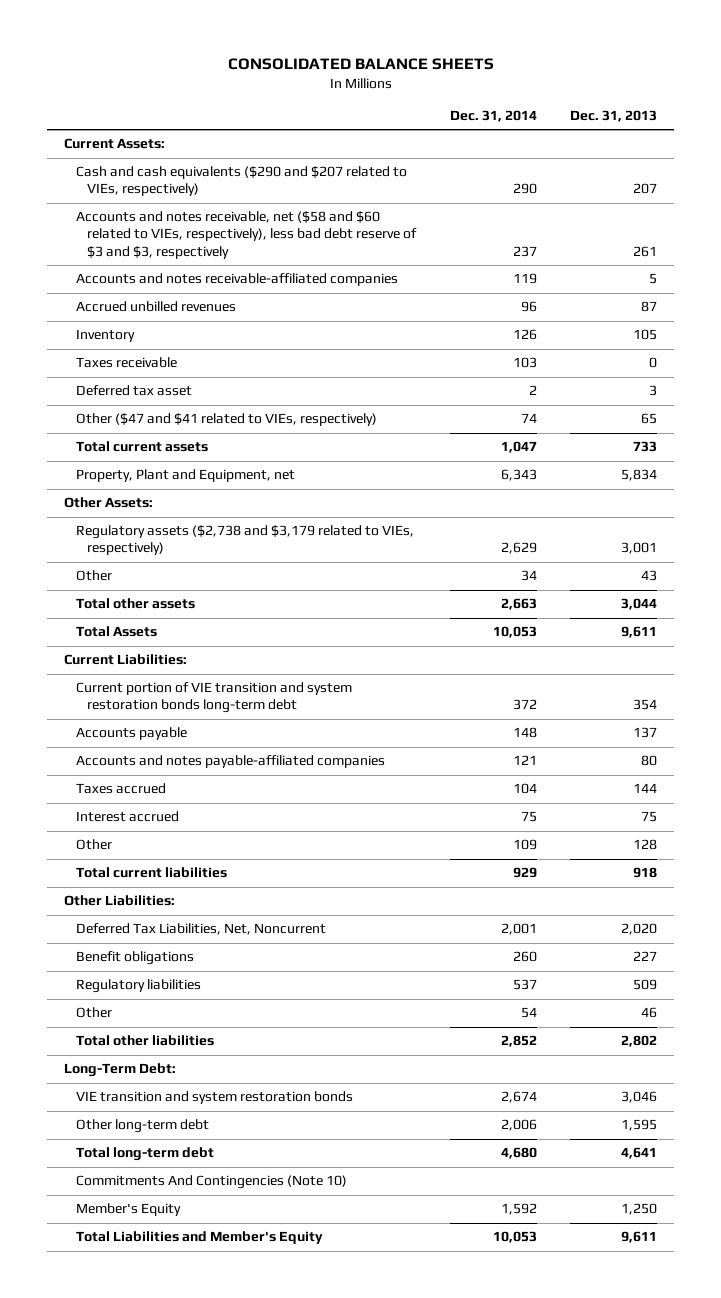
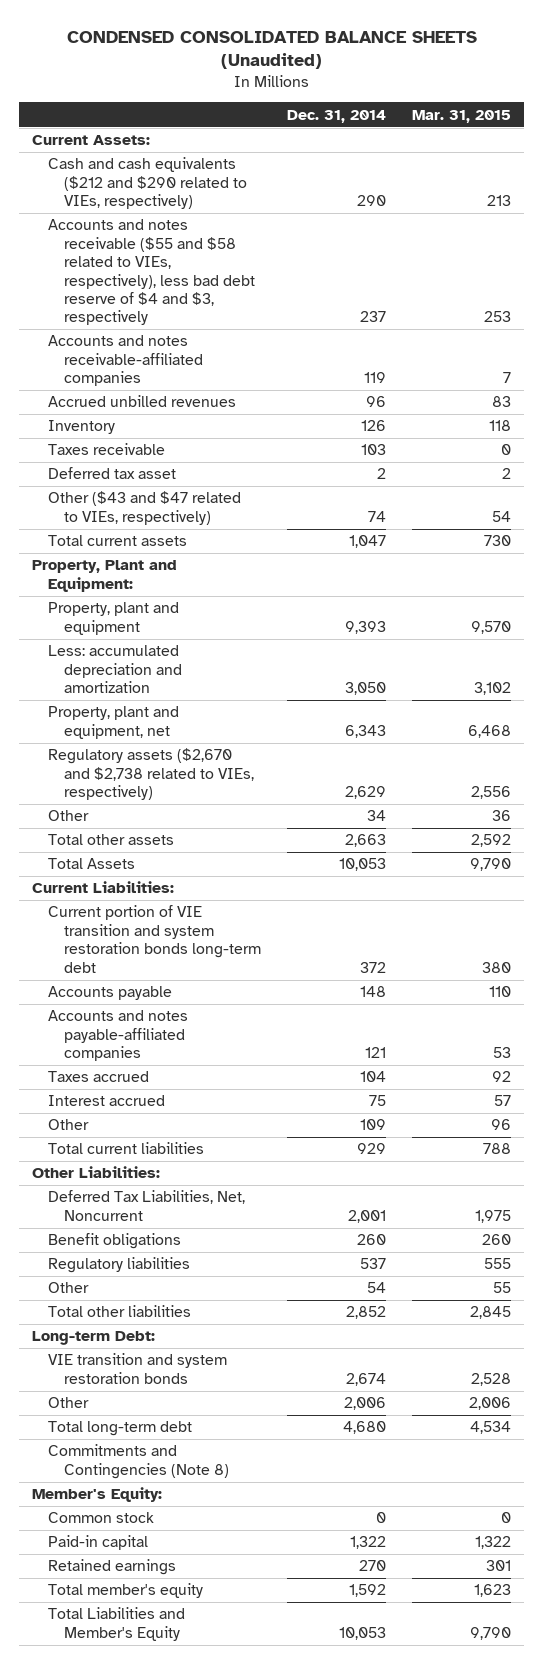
[227,57,494,70] CONSOLIDATED BALANCE SHEETS -> [66,30,477,70] CONDENSED CONSOLIDATED BALANCE SHEETS (Unaudited)
[570,109,658,122] Dec. 31, 2013 -> none
none -> [412,109,512,123] Mar. 31, 2015
[75,166,407,197] Cash and cash equivalents ($290 and $207 related to VIEs, respectively) -> [47,157,247,210] Cash and cash equivalents ($212 and $290 related to VIEs, respectively)
[75,211,417,259] Accounts and notes receivable, net ($58 and $60 related to VIEs, respectively), less bad debt reserve of $3 and $3, respectively -> [47,219,255,326] Accounts and notes receivable ($55 and $58 related to VIEs, respectively), less bad debt reserve of $4 and $3, respectively
[75,413,377,427] Other ($47 and $41 related to VIEs, respectively) -> [47,491,241,525] Other ($43 and $47 related to VIEs, respectively)
[64,497,154,509] Other Assets: -> none
none -> [31,560,177,592] Property, Plant and Equipment:
none -> [47,602,179,635] Property, plant and equipment
none -> [47,645,182,694] Less: accumulated depreciation and amortization
[75,469,295,483] Property, Plant and Equipment, net -> [47,706,179,739] Property, plant and equipment, net
[75,525,414,556] Regulatory assets ($2,738 and $3,179 related to VIEs, respectively) -> [47,748,254,801] Regulatory assets ($2,670 and $2,738 related to VIEs, respectively)
[64,1063,177,1078] Long-Term Debt: -> [31,1331,155,1346] Long-term Debt:
[75,1119,209,1134] Other long-term debt -> [47,1397,89,1409] Other
[75,1175,347,1190] Commitments And Contingencies (Note 10) -> [47,1444,229,1479] Commitments and Contingencies (Note 8)
none -> [31,1487,162,1503] Member's Equity:
none -> [47,1512,154,1524] Common stock
none -> [47,1535,148,1551] Paid-in capital
none -> [47,1559,176,1576] Retained earnings
[75,1203,181,1217] Member's Equity -> [47,1583,203,1599] Total member's equity

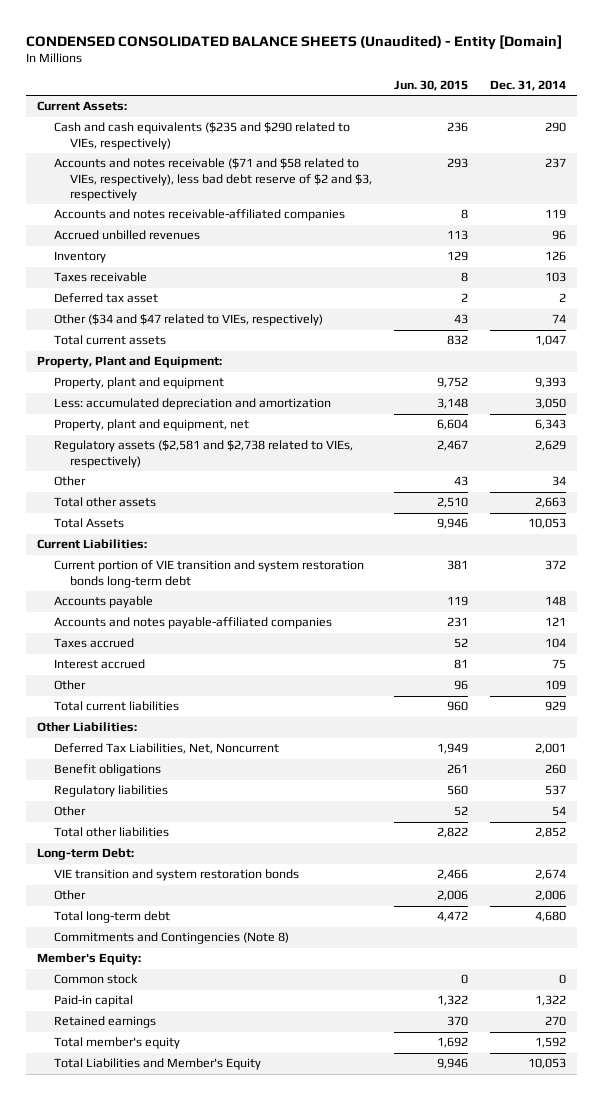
[66,30,477,70] CONDENSED CONSOLIDATED BALANCE SHEETS (Unaudited) -> [26,34,563,50] CONDENSED CONSOLIDATED BALANCE SHEETS (Unaudited) - Entity [Domain]
[412,109,512,123] Mar. 31, 2015 -> none
none -> [393,80,468,92] Jun. 30, 2015
[47,157,247,210] Cash and cash equivalents ($212 and $290 related to VIEs, respectively) -> [53,122,350,150] Cash and cash equivalents ($235 and $290 related to VIEs, respectively)
[47,219,255,326] Accounts and notes receivable ($55 and $58 related to VIEs, respectively), less bad debt reserve of $4 and $3, respectively -> [53,158,372,201] Accounts and notes receivable ($71 and $58 related to VIEs, respectively), less bad debt reserve of $2 and $3, respectively
[47,491,241,525] Other ($43 and $47 related to VIEs, respectively) -> [53,314,323,327] Other ($34 and $47 related to VIEs, respectively)
[47,748,254,801] Regulatory assets ($2,670 and $2,738 related to VIEs, respectively) -> [53,440,353,468] Regulatory assets ($2,581 and $2,738 related to VIEs, respectively)

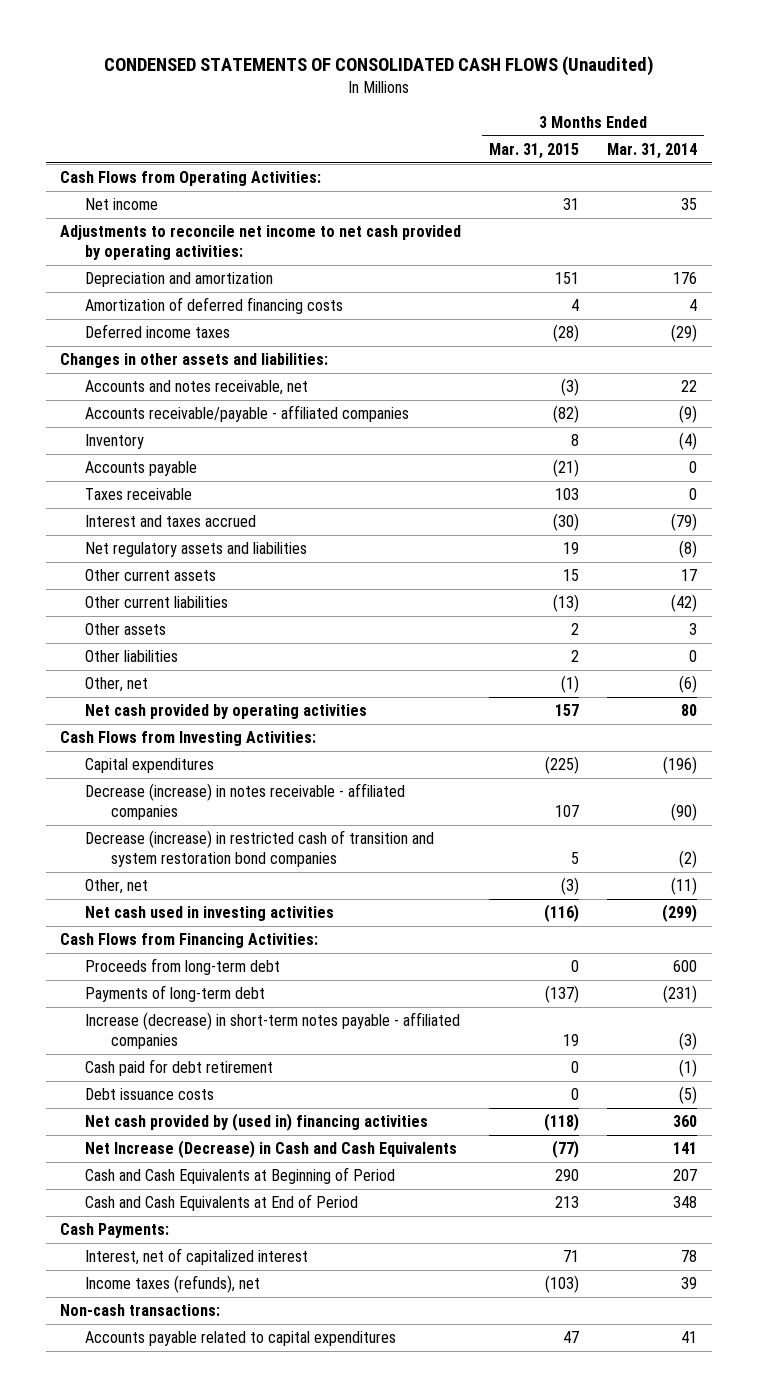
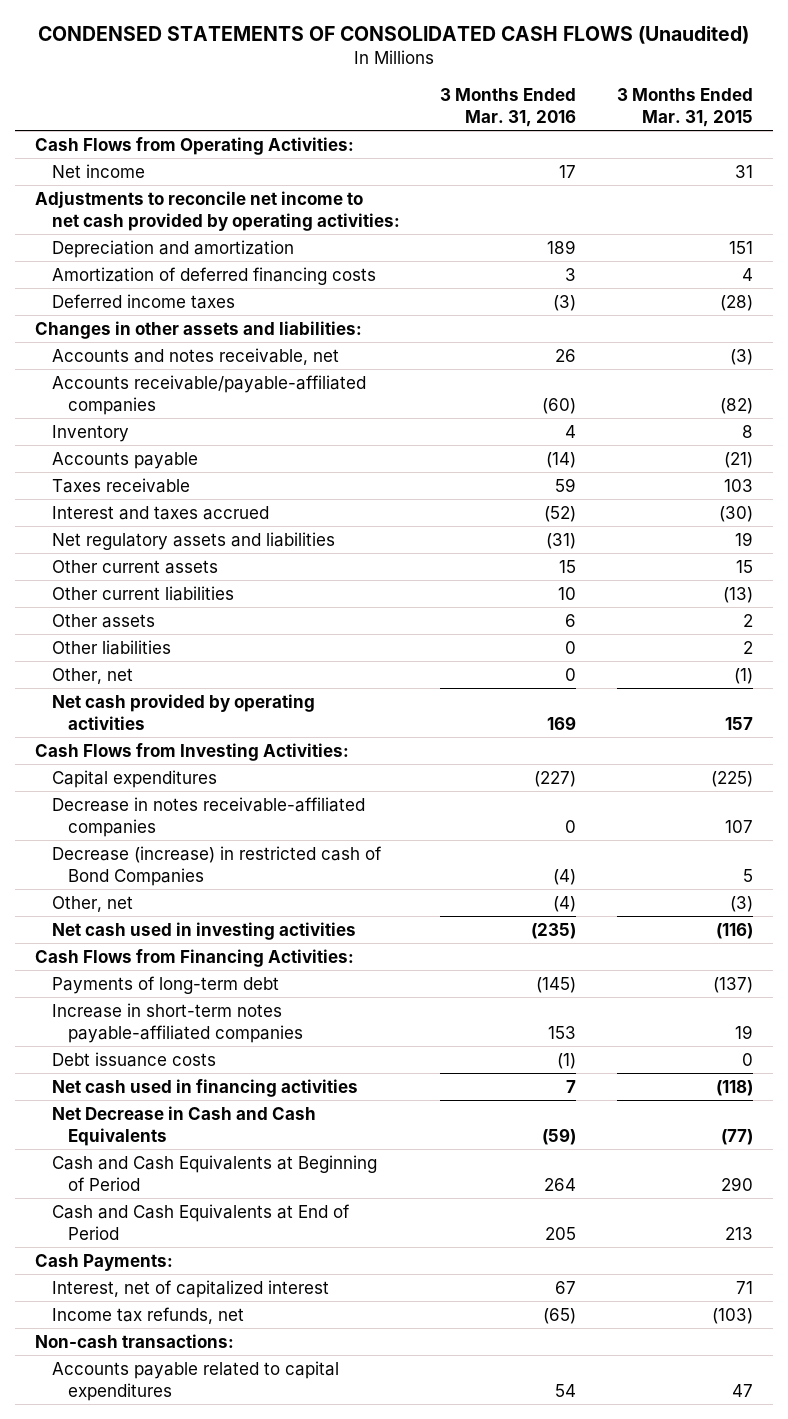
[607,142,698,159] Mar. 31, 2014 -> none
none -> [440,88,577,128] 3 Months Ended Mar. 31, 2016
[85,405,410,423] Accounts receivable/payable - affiliated companies -> [51,374,366,415] Accounts receivable/payable-affiliated companies
[85,783,406,821] Decrease (increase) in notes receivable - affiliated companies -> [51,796,365,837] Decrease in notes receivable-affiliated companies
[85,830,435,868] Decrease (increase) in restricted cash of transition and system restoration bond companies -> [51,845,382,886] Decrease (increase) in restricted cash of Bond Companies
[85,958,281,976] Proceeds from long-term debt -> none
[85,1059,274,1077] Cash paid for debt retirement -> none
[85,1012,461,1050] Increase (decrease) in short-term notes payable - affiliated companies -> [51,1002,304,1043] Increase in short-term notes payable-affiliated companies
[85,1113,429,1132] Net cash provided by (used in) financing activities -> [51,1078,358,1097] Net cash used in financing activities
[85,1140,458,1159] Net Increase (Decrease) in Cash and Cash Equivalents -> [51,1105,316,1146] Net Decrease in Cash and Cash Equivalents
[85,1275,261,1294] Income taxes (refunds), net -> [51,1306,244,1324] Income tax refunds, net

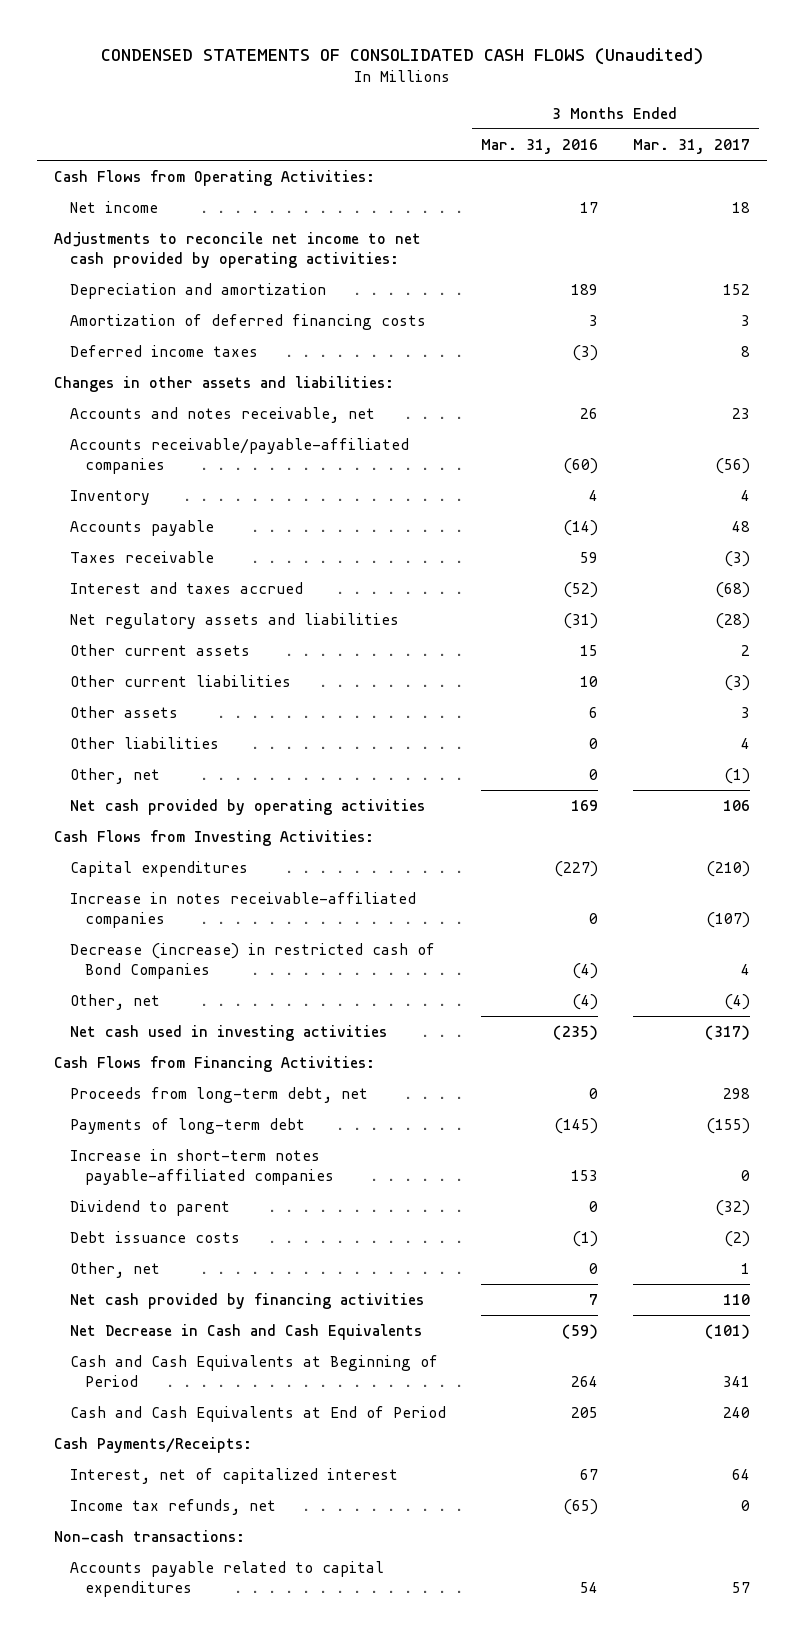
[617,88,754,128] 3 Months Ended Mar. 31, 2015 -> none
none -> [632,138,750,154] Mar. 31, 2017
[51,796,365,837] Decrease in notes receivable-affiliated companies -> [69,892,416,929] Increase in notes receivable-affiliated companies
none -> [69,1087,368,1104] Proceeds from long-term debt, net
none -> [69,1200,230,1217] Dividend to parent
none -> [69,1262,160,1279] Other, net
[51,1078,358,1097] Net cash used in financing activities -> [69,1293,424,1310] Net cash provided by financing activities
[34,1253,173,1271] Cash Payments: -> [54,1437,253,1454] Cash Payments/Receipts:

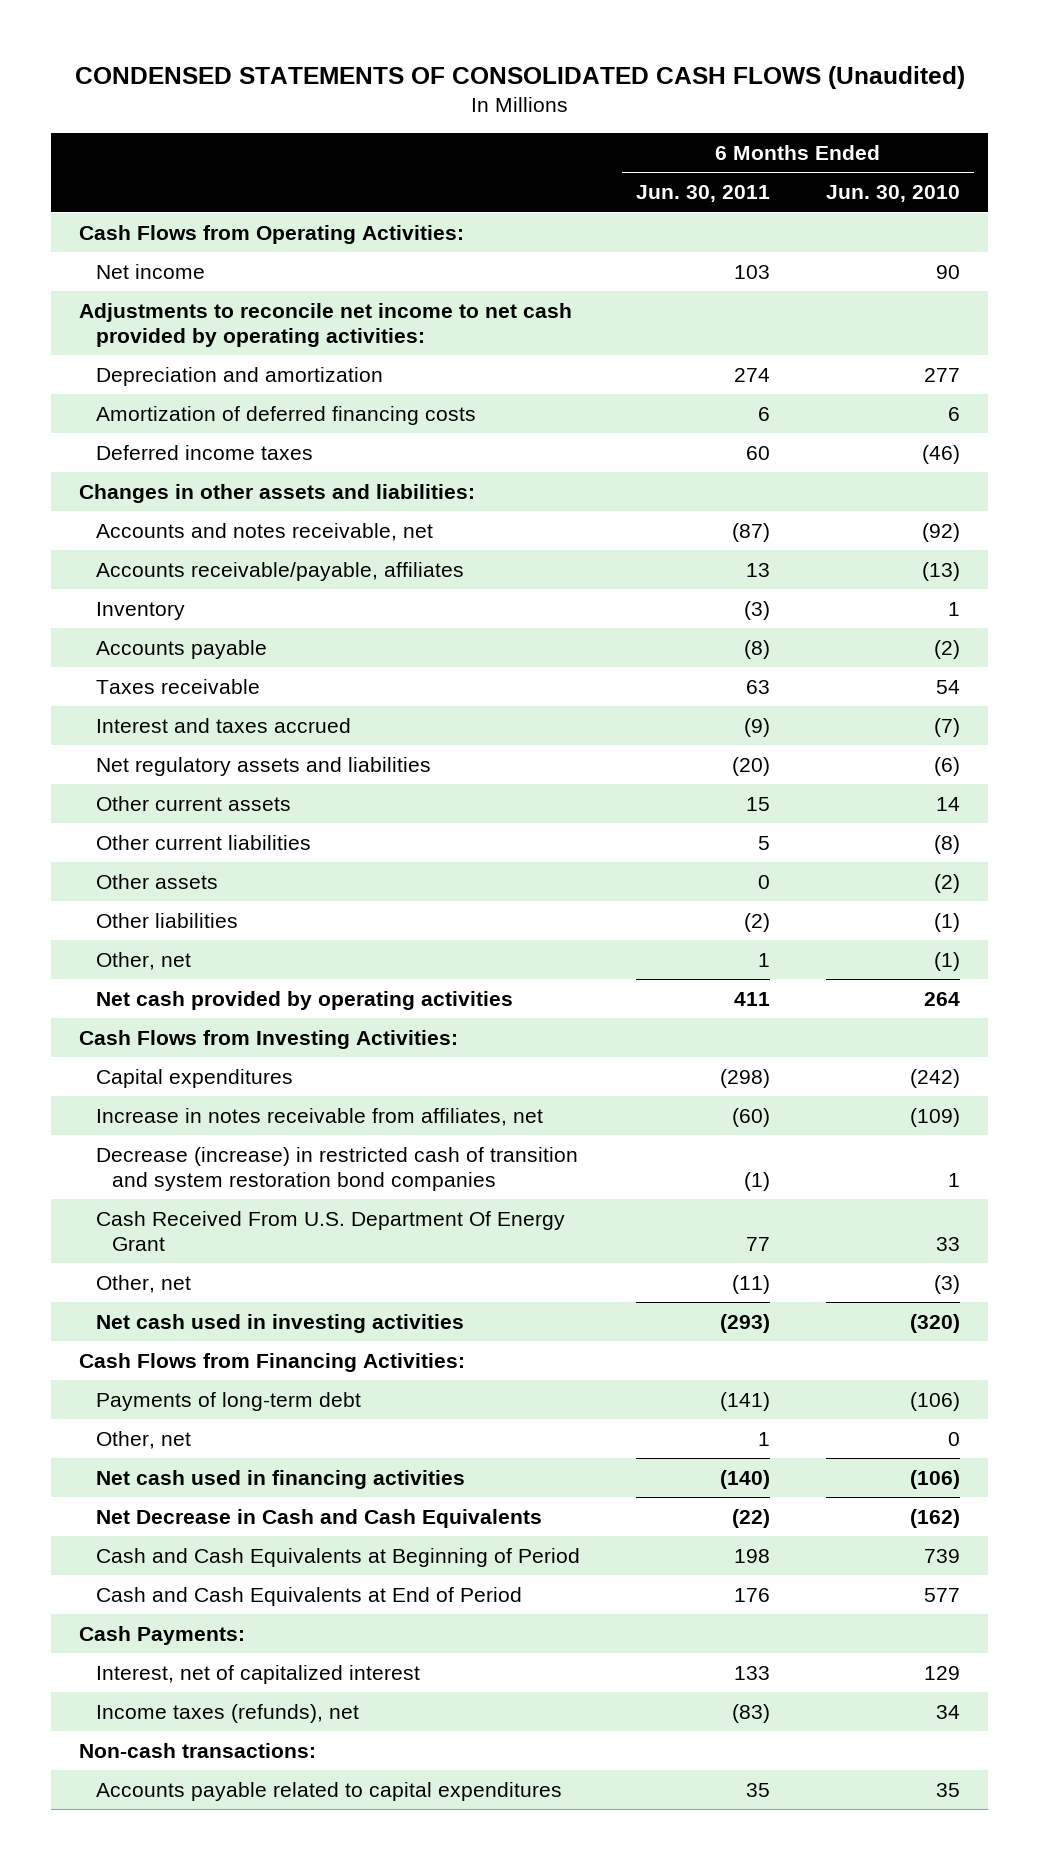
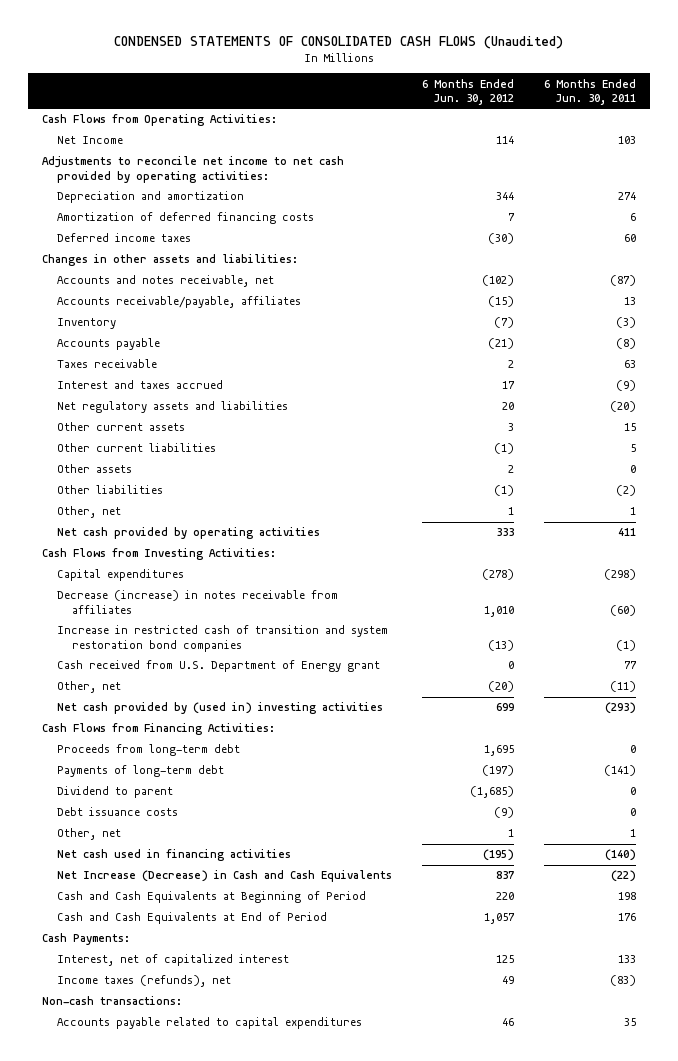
[826,185,961,203] Jun. 30, 2010 -> none
none -> [421,78,514,106] 6 Months Ended Jun. 30, 2012
[95,263,205,279] Net income -> [57,136,124,145] Net Income
[95,1107,543,1126] Increase in notes receivable from affiliates, net -> [57,590,339,614] Decrease (increase) in notes receivable from affiliates
[95,1146,578,1191] Decrease (increase) in restricted cash of transition and system restoration bond companies -> [57,625,389,652] Increase in restricted cash of transition and system restoration bond companies
[95,1210,565,1251] Cash Received From U.S. Department Of Energy Grant -> [57,660,381,673] Cash received from U.S. Department of Energy grant
[95,1313,464,1333] Net cash used in investing activities -> [57,702,384,715] Net cash provided by (used in) investing activities
none -> [57,744,241,757] Proceeds from long-term debt
none -> [57,786,174,799] Dividend to parent
none -> [57,807,179,817] Debt issuance costs
[95,1508,542,1528] Net Decrease in Cash and Cash Equivalents -> [57,870,393,883] Net Increase (Decrease) in Cash and Cash Equivalents

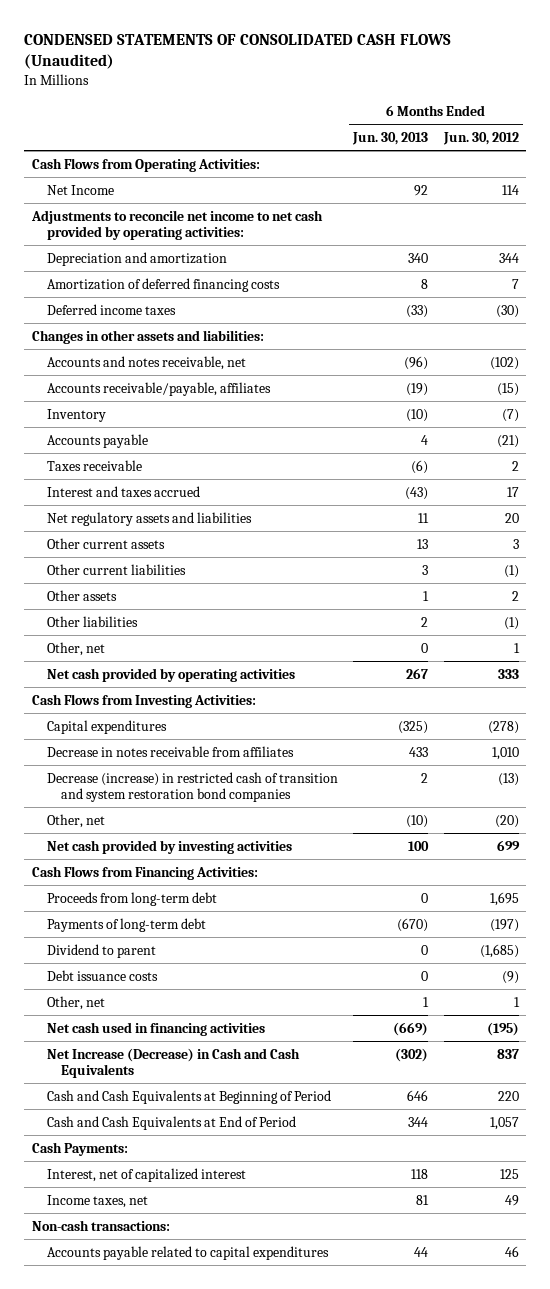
[543,78,636,106] 6 Months Ended Jun. 30, 2011 -> none
none -> [352,131,429,145] Jun. 30, 2013
[57,660,381,673] Cash received from U.S. Department of Energy grant -> none
[57,590,339,614] Decrease (increase) in notes receivable from affiliates -> [46,745,294,757] Decrease in notes receivable from affiliates
[57,625,389,652] Increase in restricted cash of transition and system restoration bond companies -> [46,771,338,802] Decrease (increase) in restricted cash of transition and system restoration bond companies
[57,702,384,715] Net cash provided by (used in) investing activities -> [46,839,292,854] Net cash provided by investing activities
[57,975,232,988] Income taxes (refunds), net -> [46,1194,148,1208] Income taxes, net

